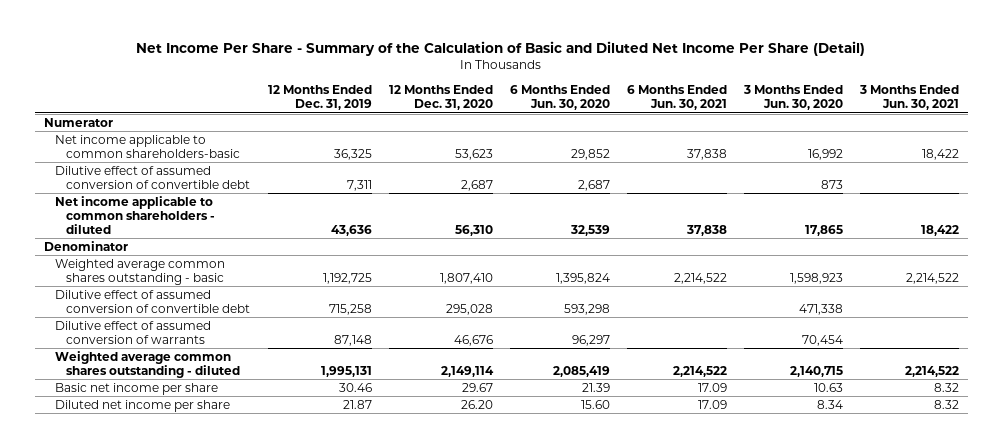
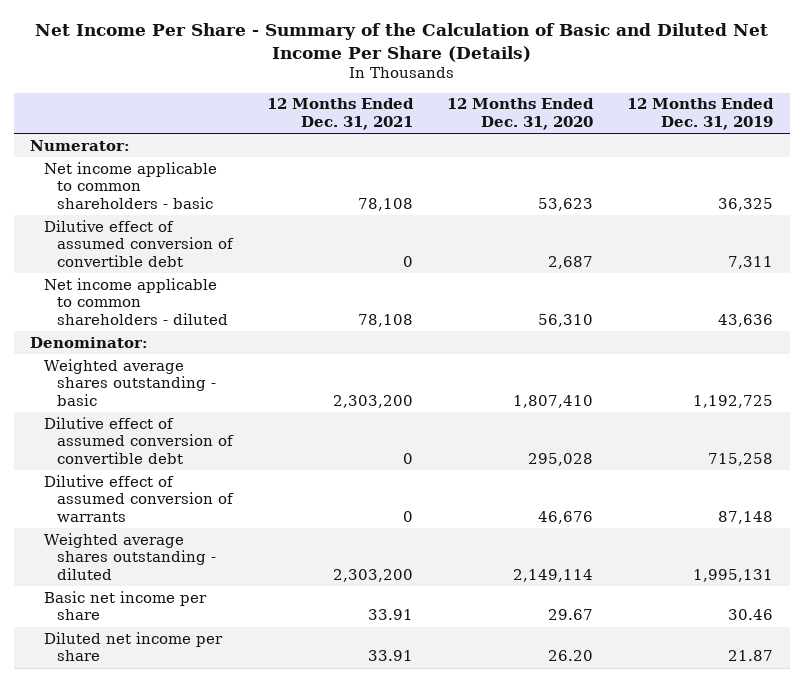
[136,41,866,57] Net Income Per Share - Summary of the Calculation of Basic and Diluted Net Income Per Share (Detail) -> [34,23,768,62] Net Income Per Share - Summary of the Calculation of Basic and Diluted Net Income Per Share (Details)
[509,85,610,111] 6 Months Ended Jun. 30, 2020 -> none
[626,85,727,111] 6 Months Ended Jun. 30, 2021 -> none
[742,85,843,111] 3 Months Ended Jun. 30, 2020 -> none
[859,85,960,111] 3 Months Ended Jun. 30, 2021 -> none
none -> [267,98,415,130] 12 Months Ended Dec. 31, 2021
[43,117,113,127] Numerator -> [30,139,131,151] Numerator:
[55,134,241,158] Net income applicable to common shareholders-basic -> [43,161,217,210] Net income applicable to common shareholders - basic
[43,240,128,251] Denominator -> [30,336,149,348] Denominator:
[55,258,226,285] Weighted average common shares outstanding - basic -> [43,358,217,407] Weighted average shares outstanding - basic
[55,350,241,378] Weighted average common shares outstanding - diluted -> [43,532,217,581] Weighted average shares outstanding - diluted

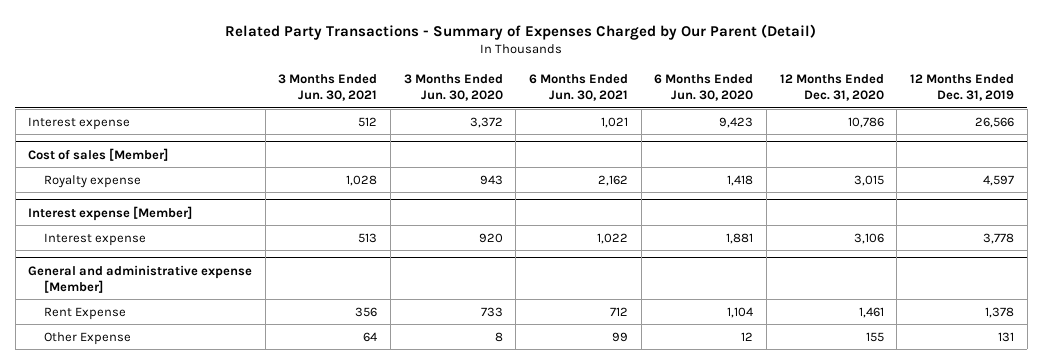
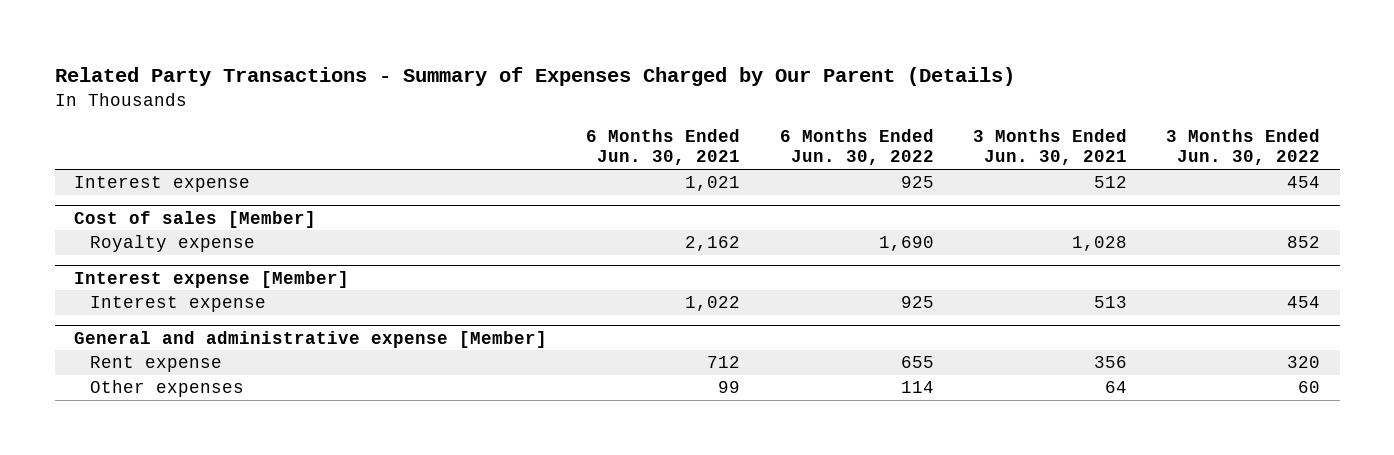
[225,23,817,40] Related Party Transactions - Summary of Expenses Charged by Our Parent (Detail) -> [54,67,1015,87] Related Party Transactions - Summary of Expenses Charged by Our Parent (Details)
[403,74,503,102] 3 Months Ended Jun. 30, 2020 -> none
[654,74,754,102] 6 Months Ended Jun. 30, 2020 -> none
[779,74,884,102] 12 Months Ended Dec. 31, 2020 -> none
[909,74,1014,102] 12 Months Ended Dec. 31, 2019 -> none
none -> [779,128,934,166] 6 Months Ended Jun. 30, 2022
none -> [1166,128,1321,166] 3 Months Ended Jun. 30, 2022
[44,306,127,320] Rent Expense -> [89,356,222,373] Rent expense
[44,331,132,345] Other Expense -> [89,380,244,398] Other expenses

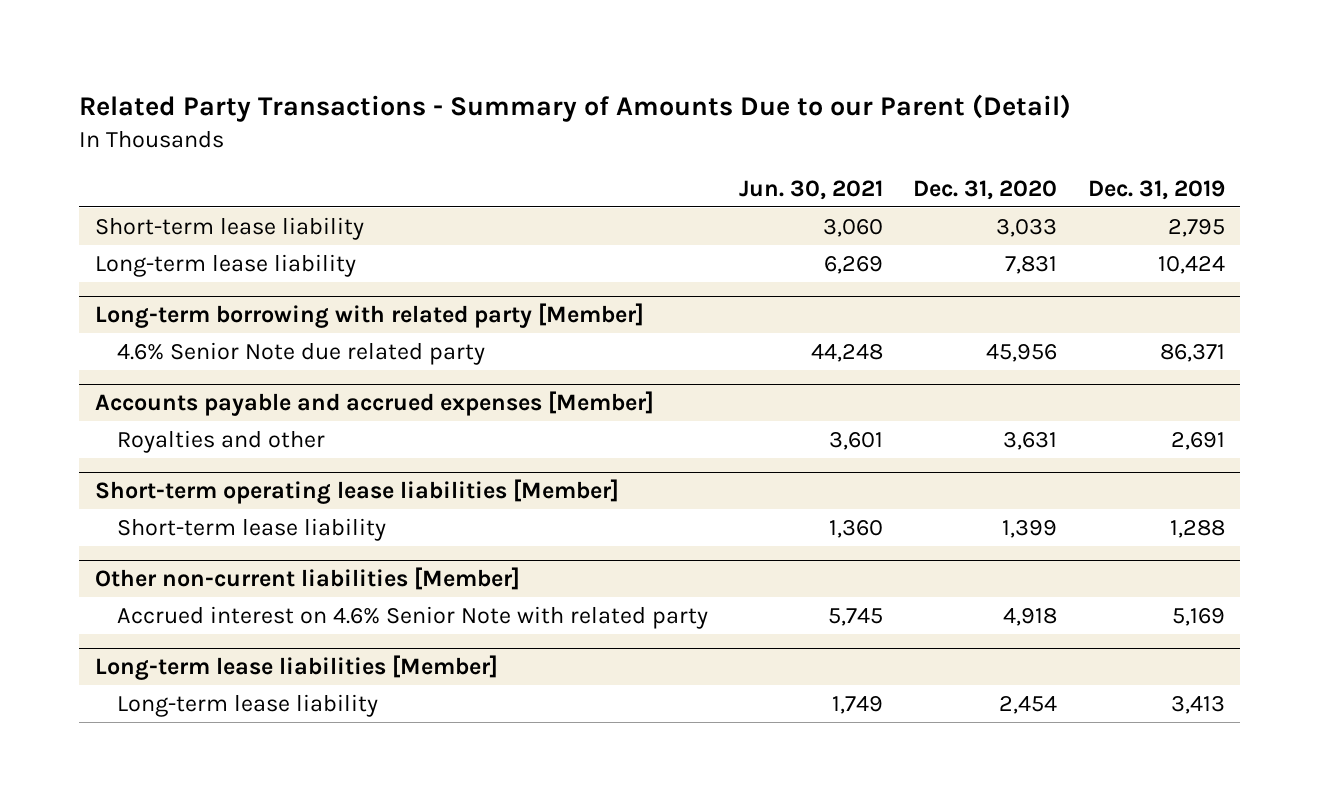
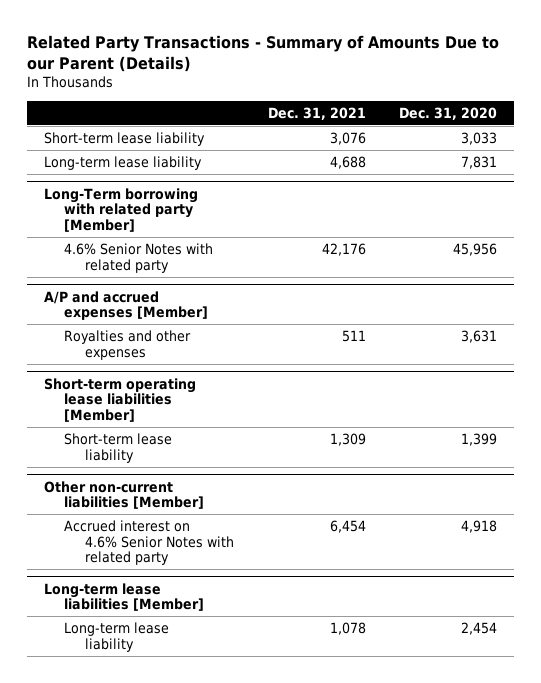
[79,94,1072,123] Related Party Transactions - Summary of Amounts Due to our Parent (Detail) -> [26,34,499,72] Related Party Transactions - Summary of Amounts Due to our Parent (Details)
[738,179,883,200] Jun. 30, 2021 -> none
[1087,179,1225,200] Dec. 31, 2019 -> none
none -> [267,106,366,120] Dec. 31, 2021
[94,303,644,329] Long-term borrowing with related party [Member] -> [43,187,198,233] Long-Term borrowing with related party [Member]
[117,341,486,365] 4.6% Senior Note due related party -> [64,242,214,273] 4.6% Senior Notes with related party
[94,391,654,417] Accounts payable and accrued expenses [Member] -> [43,290,209,321] A/P and accrued expenses [Member]
[117,429,326,453] Royalties and other -> [64,329,192,360] Royalties and other expenses
[117,605,709,629] Accrued interest on 4.6% Senior Note with related party -> [64,519,235,566] Accrued interest on 4.6% Senior Notes with related party

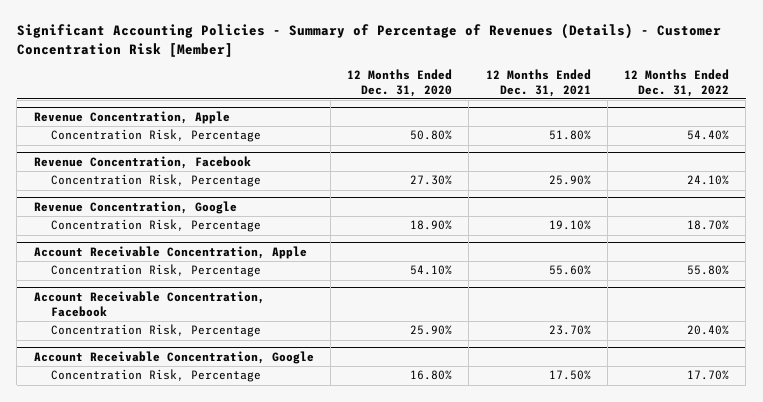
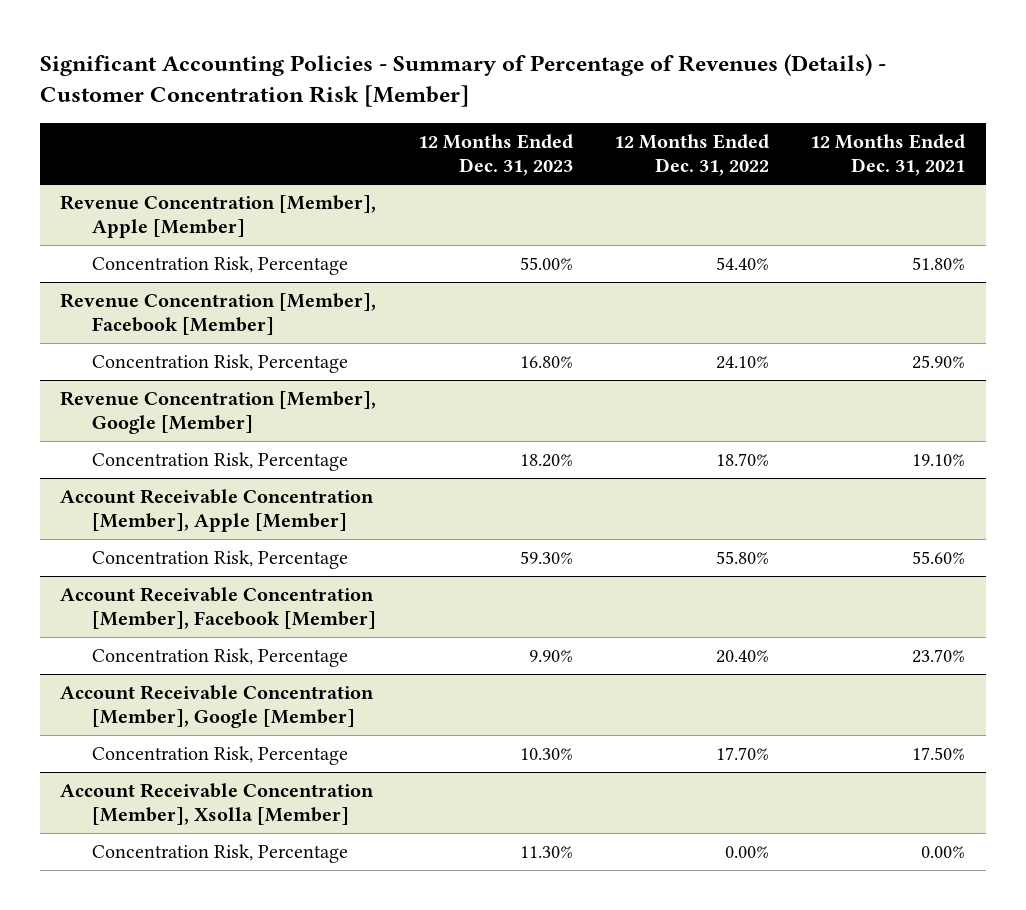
[347,68,453,97] 12 Months Ended Dec. 31, 2020 -> none
none -> [417,133,573,176] 12 Months Ended Dec. 31, 2023
[33,110,230,124] Revenue Concentration, Apple -> [60,194,377,239] Revenue Concentration [Member], Apple [Member]
[33,155,251,169] Revenue Concentration, Facebook -> [60,292,377,336] Revenue Concentration [Member], Facebook [Member]
[33,200,237,214] Revenue Concentration, Google -> [60,390,377,435] Revenue Concentration [Member], Google [Member]
[33,245,307,259] Account Receivable Concentration, Apple -> [60,488,375,533] Account Receivable Concentration [Member], Apple [Member]
[33,290,265,317] Account Receivable Concentration, Facebook -> [60,586,377,630] Account Receivable Concentration [Member], Facebook [Member]
[33,350,314,364] Account Receivable Concentration, Google -> [60,684,375,729] Account Receivable Concentration [Member], Google [Member]
none -> [60,782,375,826] Account Receivable Concentration [Member], Xsolla [Member]
none -> [92,843,349,863] Concentration Risk, Percentage

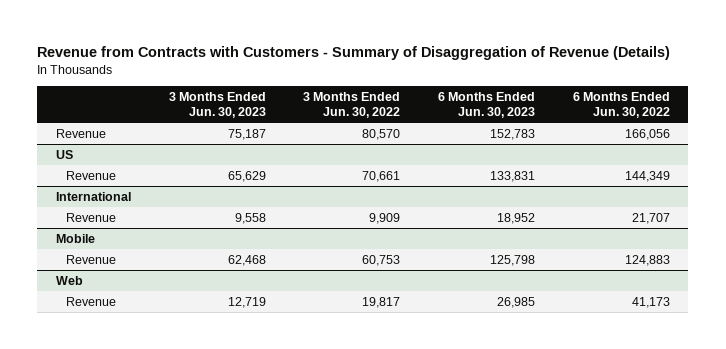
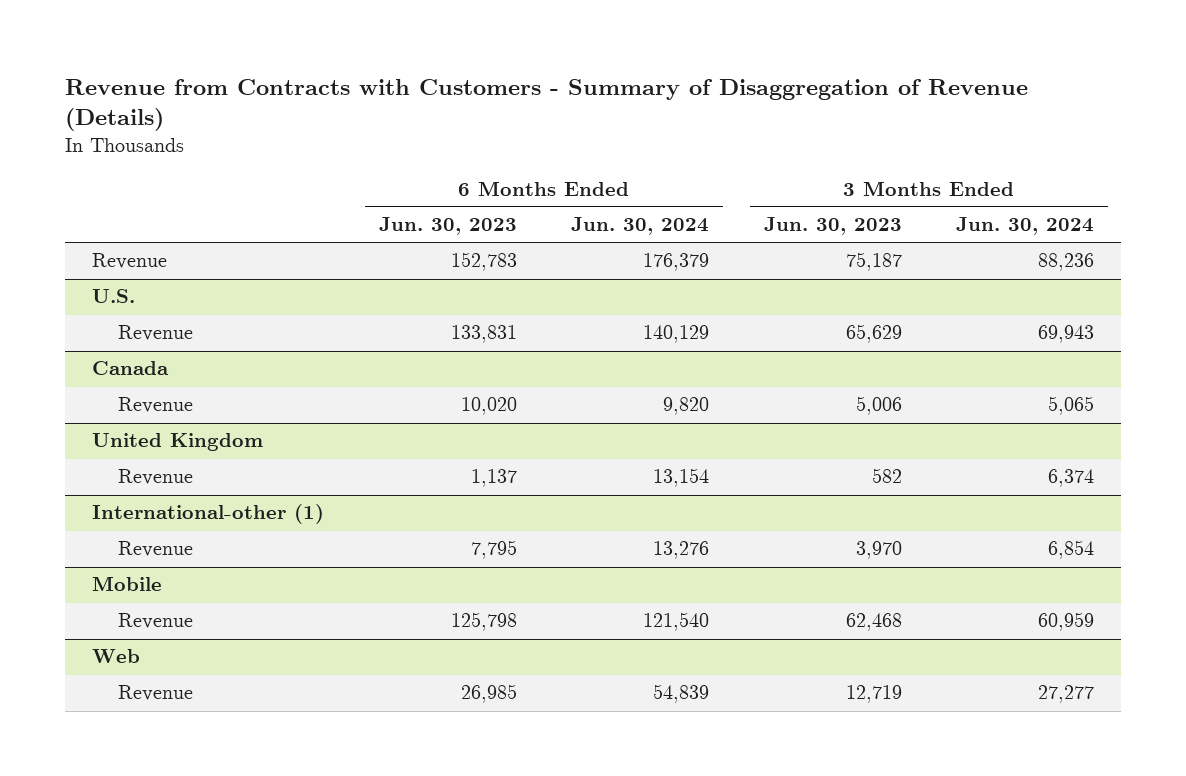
[303,92,401,119] 3 Months Ended Jun. 30, 2022 -> none
[572,92,670,119] 6 Months Ended Jun. 30, 2022 -> none
none -> [571,217,710,236] Jun. 30, 2024
none -> [956,217,1095,236] Jun. 30, 2024
[56,149,74,159] US -> [92,289,136,304] U.S.
[56,191,132,201] International -> none
none -> [92,361,170,376] Canada
[234,212,266,224] 9,558 -> [855,396,902,416] 5,006
[496,212,535,224] 18,952 -> [460,397,517,416] 10,020
none -> [92,433,264,452] United Kingdom
none -> [118,469,194,486] Revenue
none -> [92,504,325,525] International-other (1)
none -> [118,541,194,558] Revenue

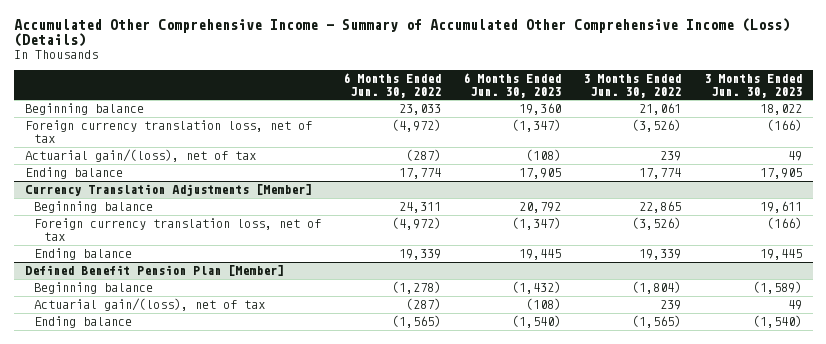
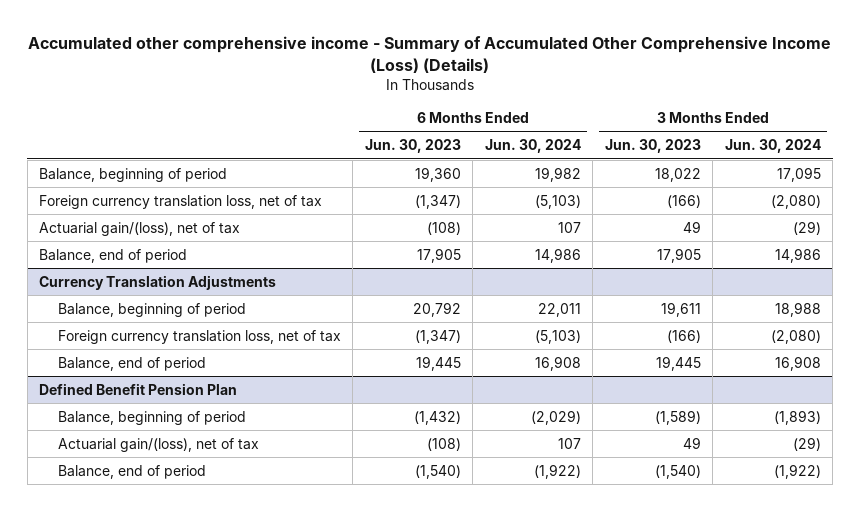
[13,17,790,48] Accumulated Other Comprehensive Income - Summary of Accumulated Other Comprehensive Income (Loss) (Details) -> [27,36,831,73] Accumulated other comprehensive income - Summary of Accumulated Other Comprehensive Income (Loss) (Details)
[343,72,442,98] 6 Months Ended Jun. 30, 2022 -> none
[583,73,682,98] 3 Months Ended Jun. 30, 2022 -> none
none -> [484,139,581,154] Jun. 30, 2024
none -> [724,139,821,154] Jun. 30, 2024
[24,103,144,116] Beginning balance -> [39,167,228,182] Balance, beginning of period
[24,167,123,180] Ending balance -> [39,248,188,263] Balance, end of period
[24,184,312,197] Currency Translation Adjustments [Member] -> [39,274,277,290] Currency Translation Adjustments
[34,201,154,214] Beginning balance -> [57,302,246,317] Balance, beginning of period
[34,248,133,261] Ending balance -> [57,356,206,371] Balance, end of period
[24,265,284,277] Defined Benefit Pension Plan [Member] -> [39,382,238,395] Defined Benefit Pension Plan
[34,282,154,295] Beginning balance -> [57,410,246,425] Balance, beginning of period
[34,316,133,329] Ending balance -> [57,464,206,479] Balance, end of period

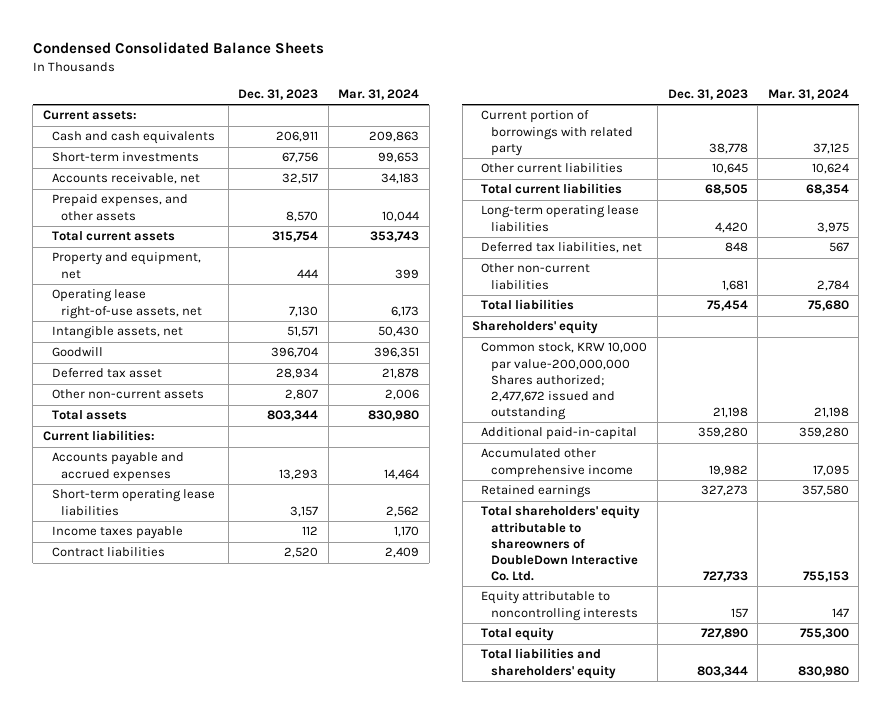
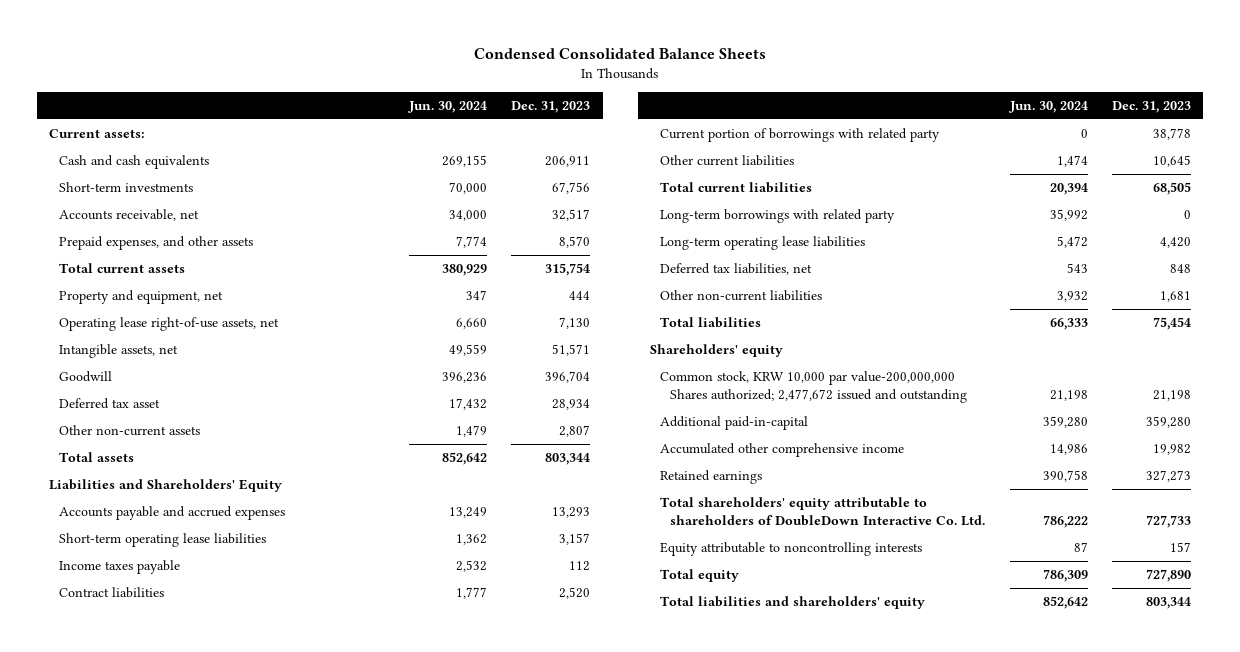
[338,88,420,100] Mar. 31, 2024 -> none
none -> [407,100,487,113] Jun. 30, 2024
[42,430,155,442] Current liabilities: -> none
none -> [49,479,283,493] Liabilities and Shareholders' Equity
none -> [660,209,896,224] Long-term borrowings with related party
[481,505,641,582] Total shareholders' equity attributable to shareowners of DoubleDown Interactive Co. Ltd. -> [660,497,986,526] Total shareholders' equity attributable to shareholders of DoubleDown Interactive Co. Ltd.

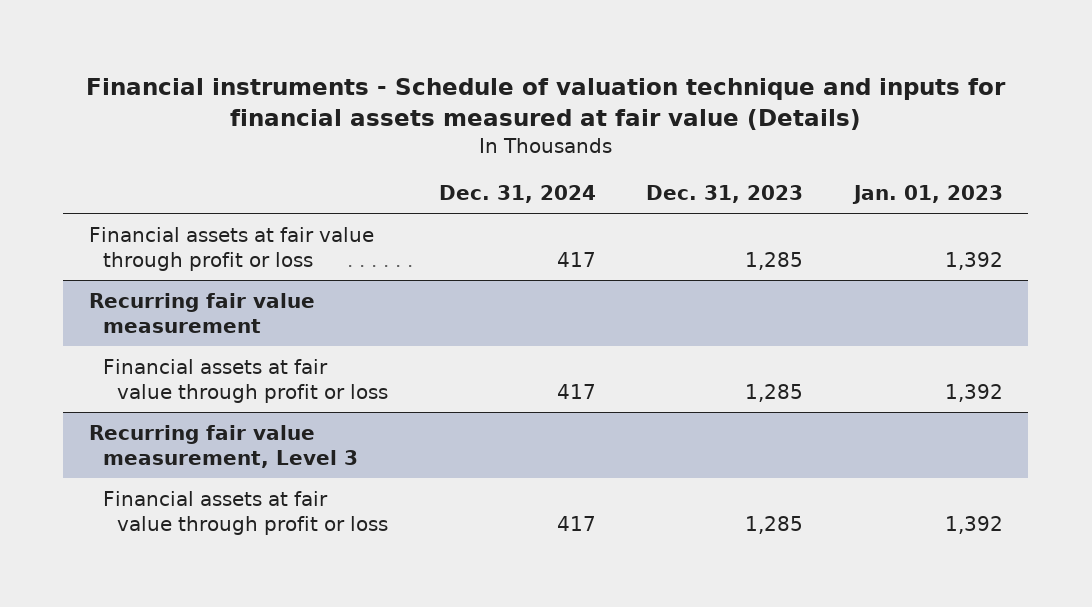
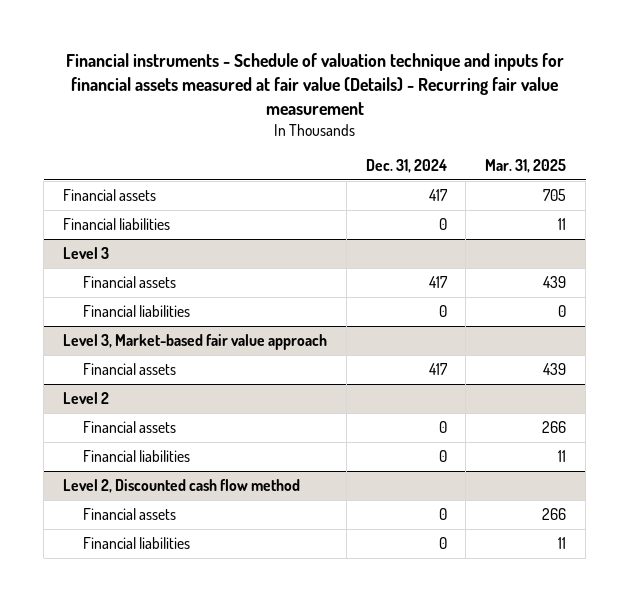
[85,77,1006,130] Financial instruments - Schedule of valuation technique and inputs for financial assets measured at fair value (Details) -> [65,53,564,116] Financial instruments - Schedule of valuation technique and inputs for financial assets measured at fair value (Details) - Recurring fair value measurement
[646,185,804,204] Dec. 31, 2023 -> none
[852,185,1004,205] Jan. 01, 2023 -> none
none -> [485,159,567,174] Mar. 31, 2025
[88,424,358,469] Recurring fair value measurement, Level 3 -> none
[88,226,374,272] Financial assets at fair value through profit or loss -> [62,188,156,201] Financial assets
none -> [62,217,170,230] Financial liabilities
[88,292,315,334] Recurring fair value measurement -> [62,246,109,259] Level 3
[102,358,388,404] Financial assets at fair value through profit or loss -> [83,275,177,288] Financial assets
none -> [83,304,191,317] Financial liabilities
none -> [62,333,327,350] Level 3, Market-based fair value approach
[102,490,388,536] Financial assets at fair value through profit or loss -> [83,362,177,375] Financial assets
none -> [62,391,109,404] Level 2
none -> [83,420,177,433] Financial assets
none -> [83,449,191,462] Financial liabilities
none -> [62,478,300,493] Level 2, Discounted cash flow method
none -> [83,507,177,520] Financial assets
none -> [83,536,191,549] Financial liabilities

